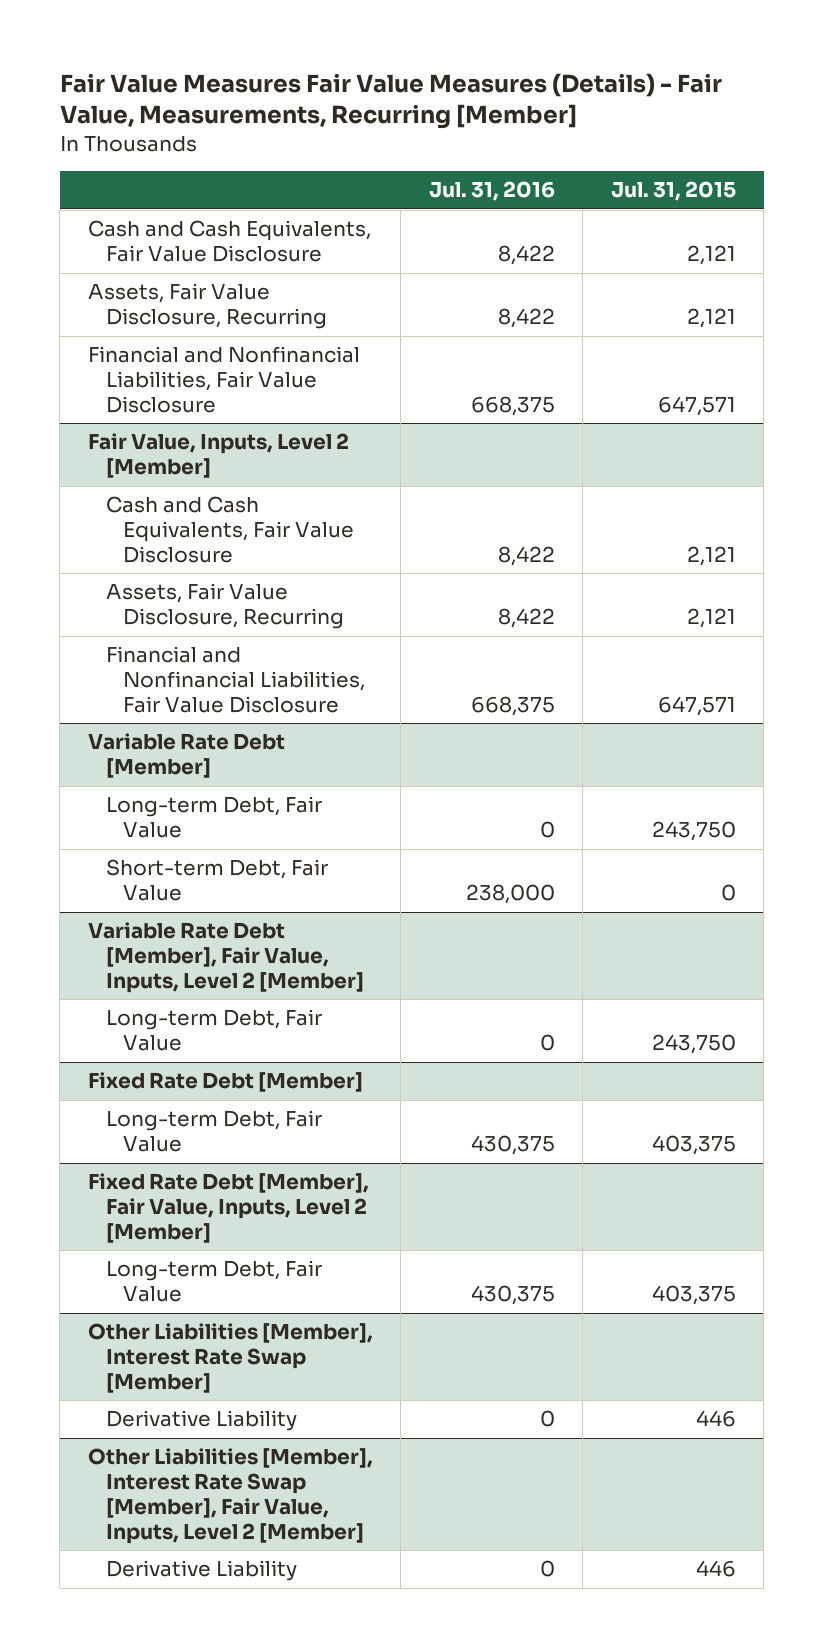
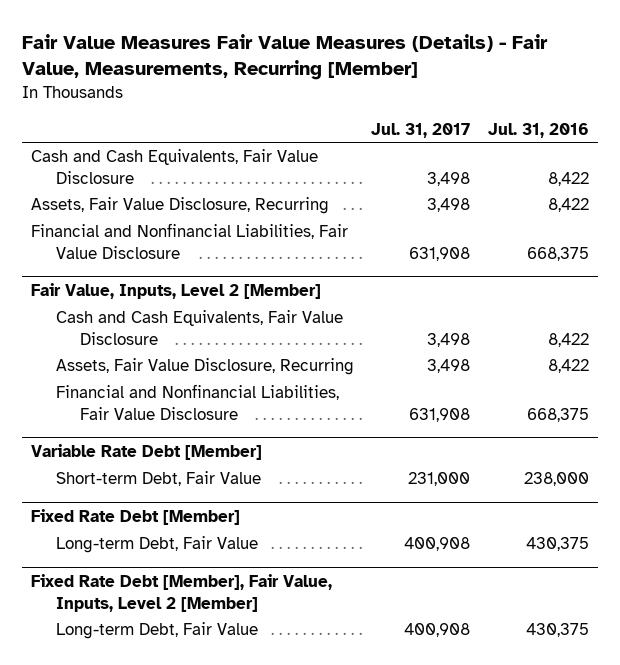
[610,181,736,202] Jul. 31, 2015 -> none
none -> [371,122,471,138] Jul. 31, 2017
[105,796,322,839] Long-term Debt, Fair Value -> none
[87,922,364,993] Variable Rate Debt [Member], Fair Value, Inputs, Level 2 [Member] -> none
[105,1009,322,1052] Long-term Debt, Fair Value -> none
[87,1323,373,1393] Other Liabilities [Member], Interest Rate Swap [Member] -> none
[105,1410,297,1432] Derivative Liability -> none
[87,1448,373,1544] Other Liabilities [Member], Interest Rate Swap [Member], Fair Value, Inputs, Level 2 [Member] -> none
[105,1560,297,1582] Derivative Liability -> none

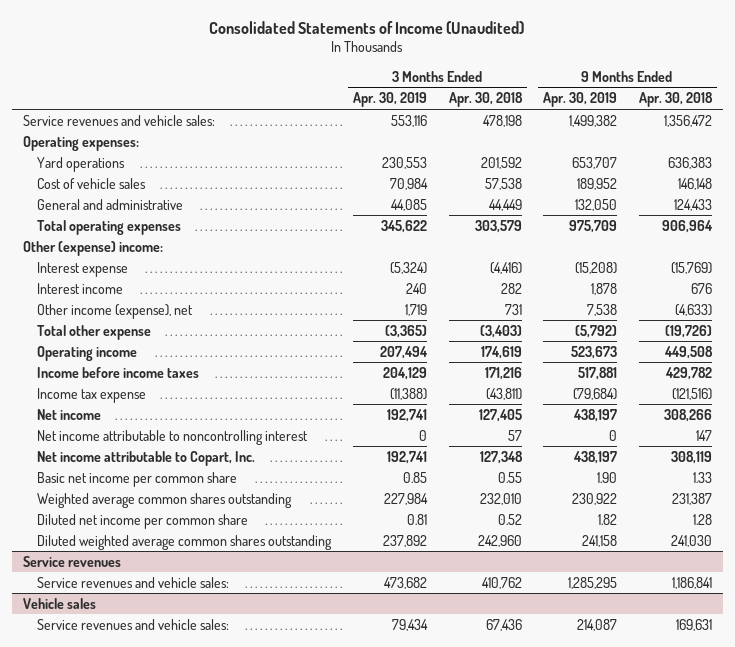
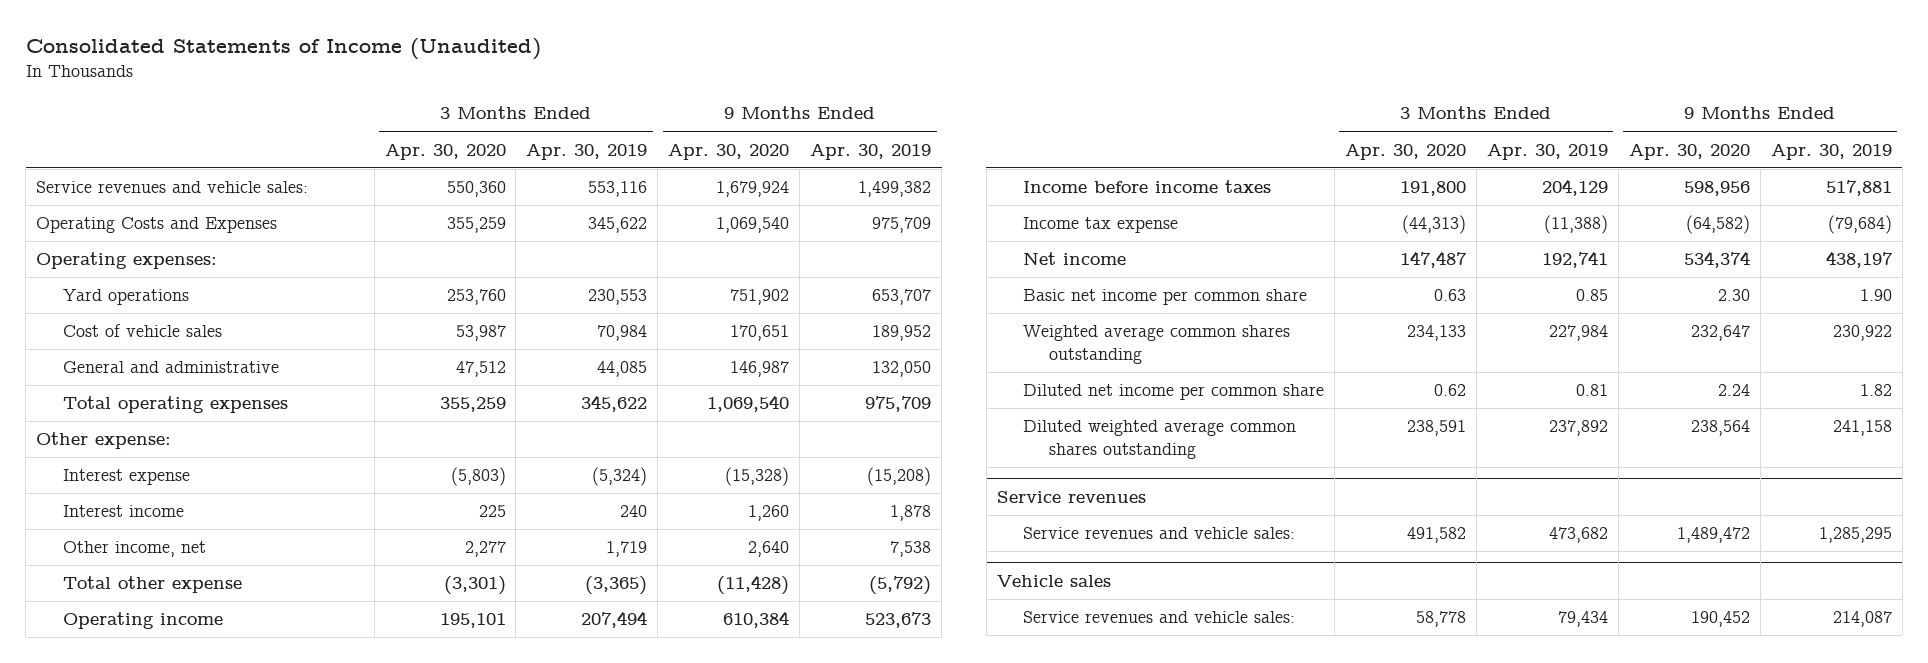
[448,92,523,108] Apr. 30, 2018 -> none
[638,92,713,108] Apr. 30, 2018 -> none
none -> [384,143,506,160] Apr. 30, 2020
none -> [668,143,790,160] Apr. 30, 2020
none -> [36,217,278,234] Operating Costs and Expenses
[22,240,163,256] Other (expense) income: -> [36,432,172,450] Other expense:
[37,303,194,319] Other income (expense), net -> [62,541,206,558] Other income, net
[37,429,309,445] Net income attributable to noncontrolling interest -> none
[37,450,256,466] Net income attributable to Copart, Inc. -> none

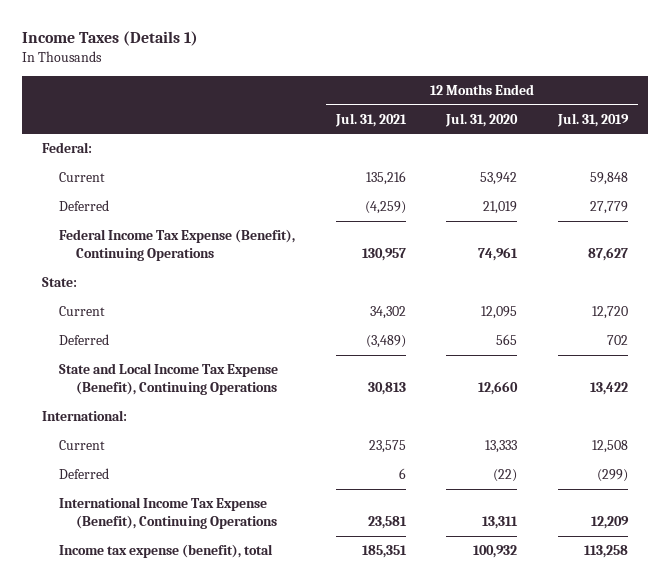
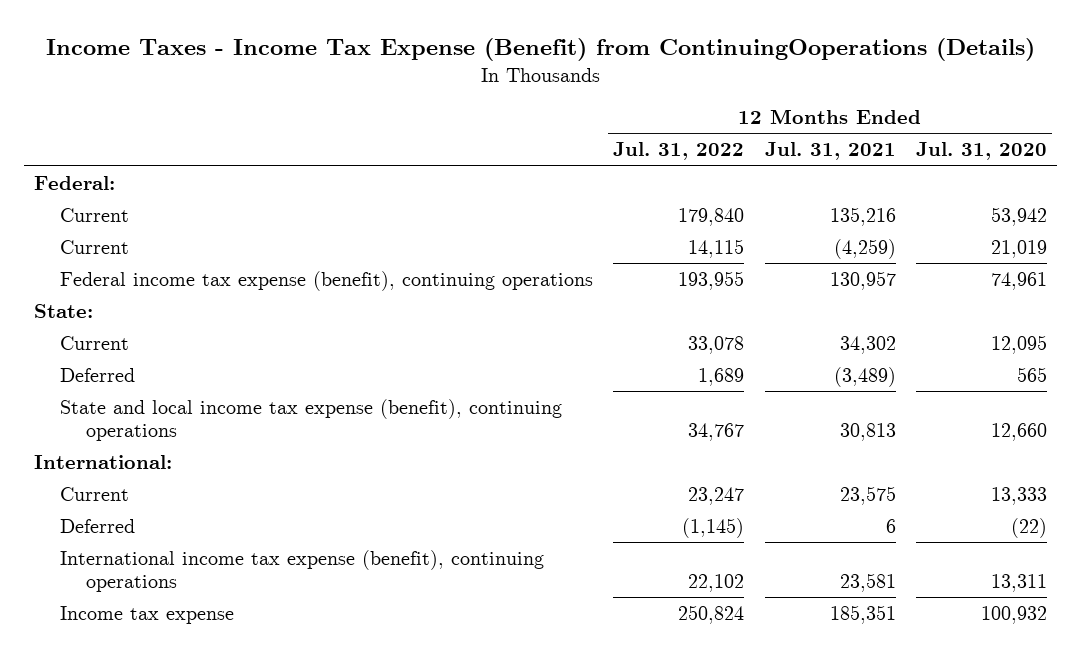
[21,31,198,47] Income Taxes (Details 1) -> [45,37,1035,61] Income Taxes - Income Tax Expense (Benefit) from ContinuingOoperations (Details)
[557,112,630,127] Jul. 31, 2019 -> none
none -> [613,142,745,161] Jul. 31, 2022
[59,200,110,212] Deferred -> [60,239,130,254] Current
[59,229,296,261] Federal Income Tax Expense (Benefit), Continuing Operations -> [60,270,594,291] Federal income tax expense (benefit), continuing operations
[59,363,279,395] State and Local Income Tax Expense (Benefit), Continuing Operations -> [60,398,563,441] State and local income tax expense (benefit), continuing operations
[59,497,278,529] International Income Tax Expense (Benefit), Continuing Operations -> [60,549,545,592] International income tax expense (benefit), continuing operations
[59,544,274,559] Income tax expense (benefit), total -> [60,605,235,624] Income tax expense

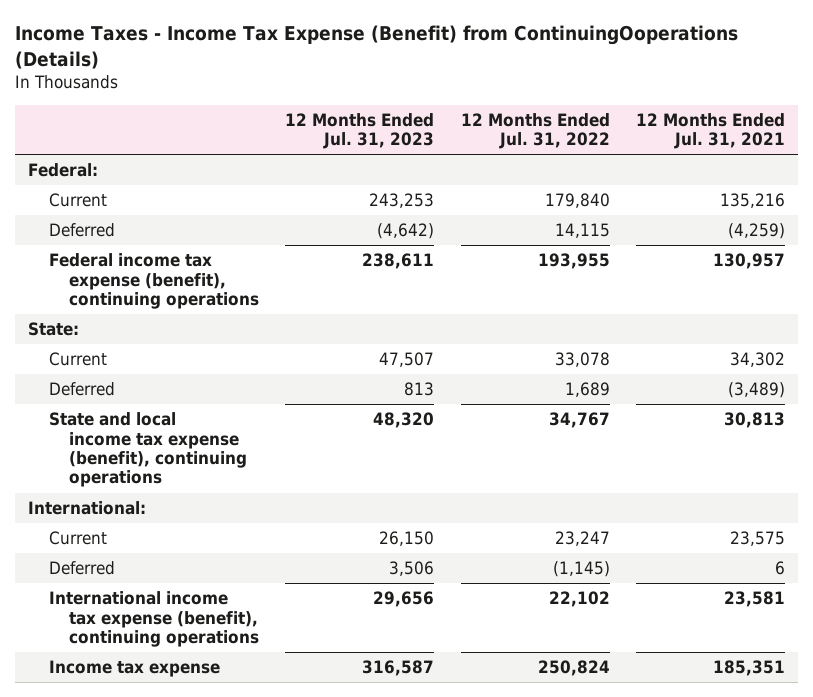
[915,142,1047,161] Jul. 31, 2020 -> none
none -> [285,112,435,150] 12 Months Ended Jul. 31, 2023
[60,239,130,254] Current -> [48,223,115,238] Deferred

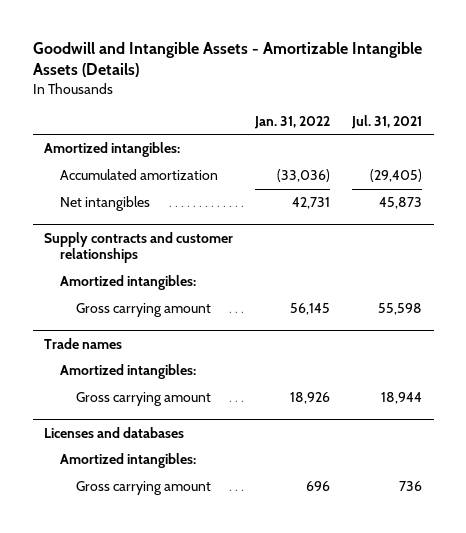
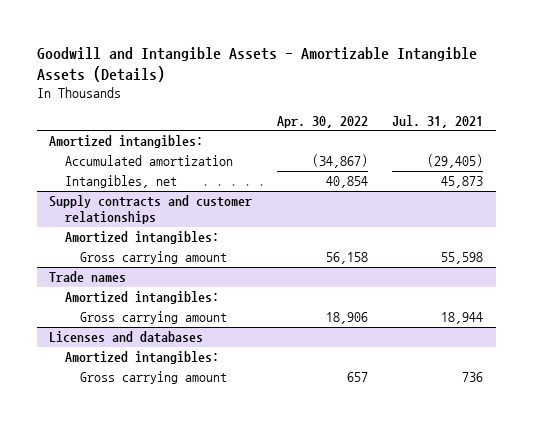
[254,115,331,129] Jan. 31, 2022 -> none
none -> [276,115,368,128] Apr. 30, 2022
[59,196,150,212] Net intangibles -> [64,175,177,189] Intangibles, net

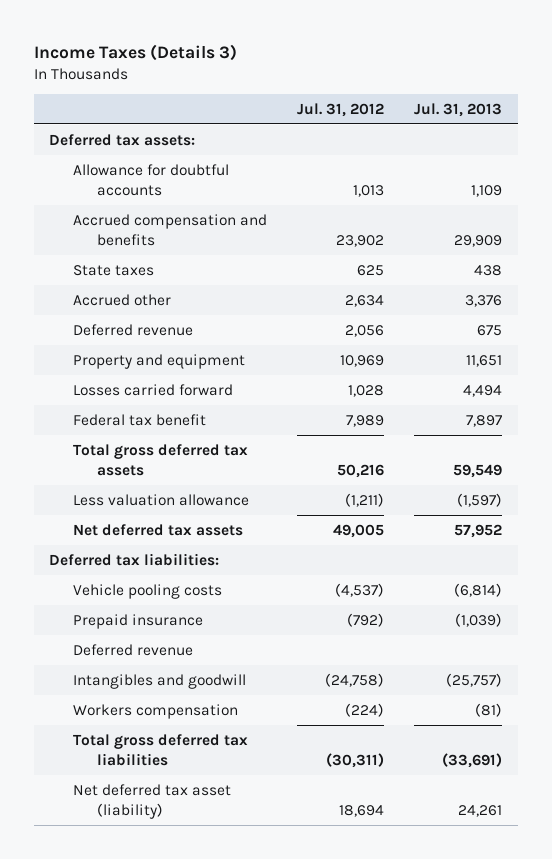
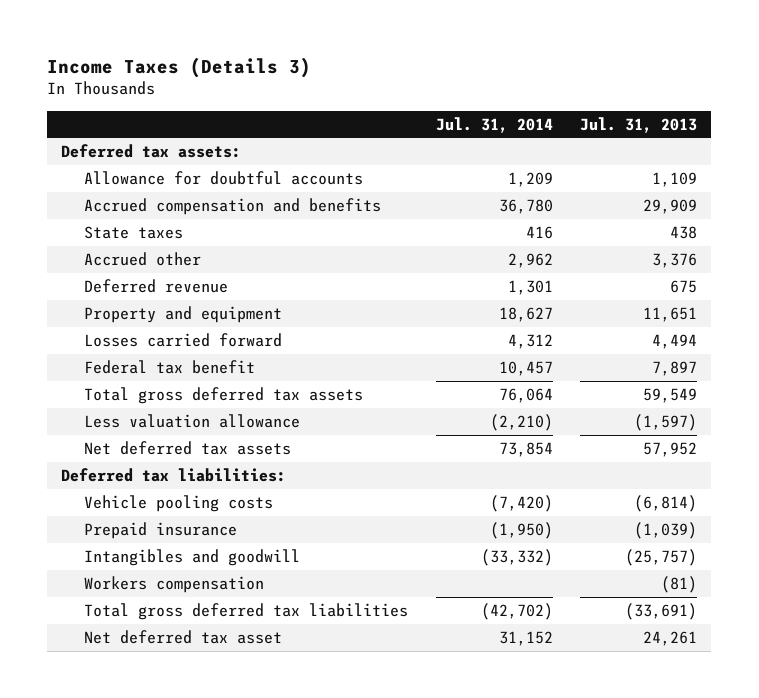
[297,102,385,117] Jul. 31, 2012 -> none
none -> [435,116,553,133] Jul. 31, 2014
[73,643,194,656] Deferred revenue -> none
[73,783,232,819] Net deferred tax asset (liability) -> [83,629,282,644] Net deferred tax asset

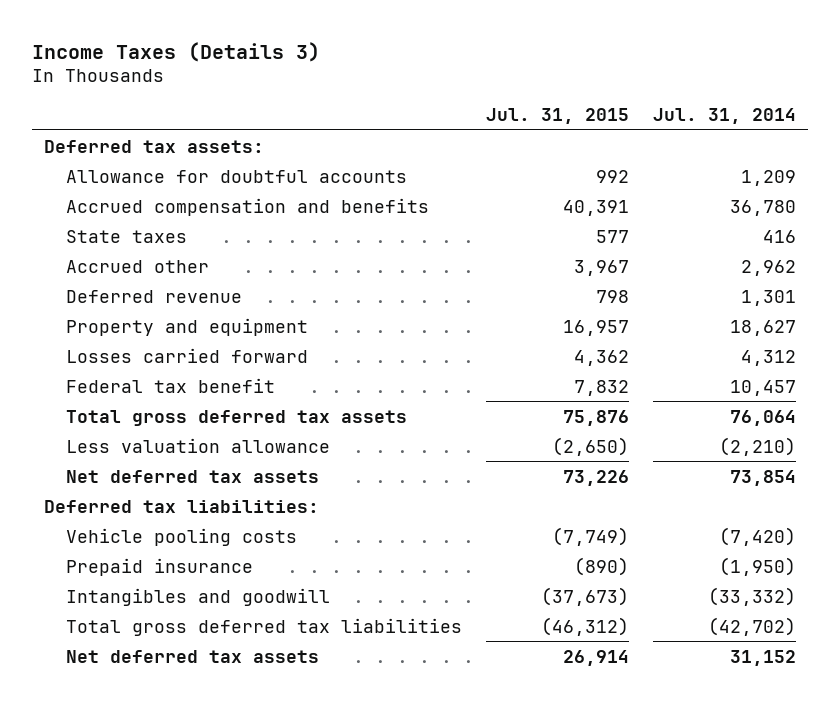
[580,116,698,133] Jul. 31, 2013 -> none
none -> [485,107,629,124] Jul. 31, 2015
[83,575,264,593] Workers compensation -> none
[83,629,282,644] Net deferred tax asset -> [65,649,319,663] Net deferred tax assets

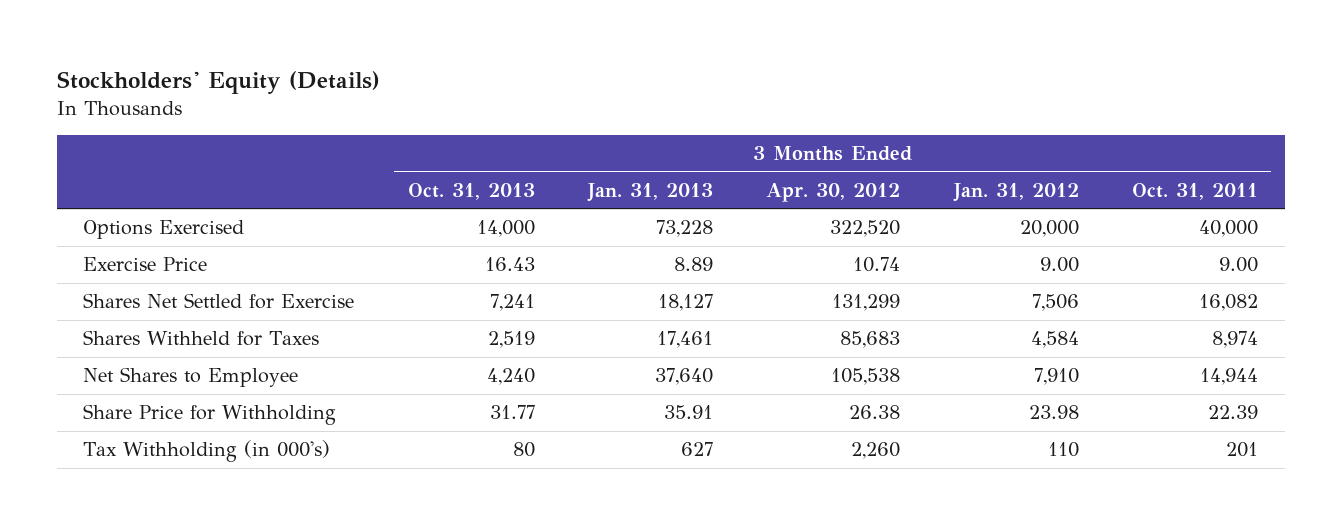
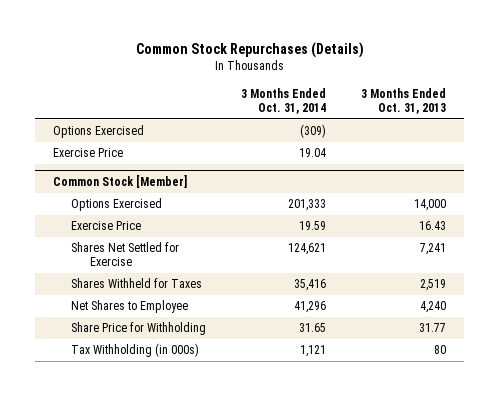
[56,70,380,94] Stockholders' Equity (Details) -> [135,42,364,59] Common Stock Repurchases (Details)
[586,182,713,202] Jan. 31, 2013 -> none
[766,182,901,202] Apr. 30, 2012 -> none
[952,182,1079,202] Jan. 31, 2012 -> none
[1131,182,1258,200] Oct. 31, 2011 -> none
none -> [241,87,327,114] 3 Months Ended Oct. 31, 2014
none -> [52,125,144,139] Options Exercised
none -> [52,148,123,158] Exercise Price
none -> [52,175,187,189] Common Stock [Member]
[83,440,331,463] Tax Withholding (in 000's) -> [71,343,200,358] Tax Withholding (in 000s)

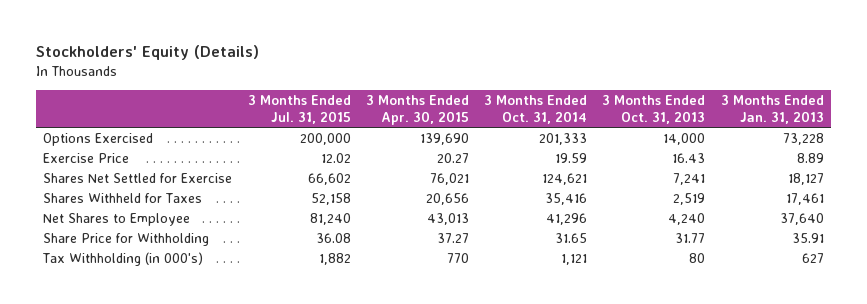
[135,42,364,59] Common Stock Repurchases (Details) -> [35,45,259,61] Stockholders' Equity (Details)
none -> [247,95,351,124] 3 Months Ended Jul. 31, 2015
none -> [365,95,469,125] 3 Months Ended Apr. 30, 2015
none -> [720,95,824,124] 3 Months Ended Jan. 31, 2013
[52,125,144,139] Options Exercised -> none
[52,148,123,158] Exercise Price -> none
[52,175,187,189] Common Stock [Member] -> none
[71,343,200,358] Tax Withholding (in 000s) -> [42,251,204,266] Tax Withholding (in 000's)

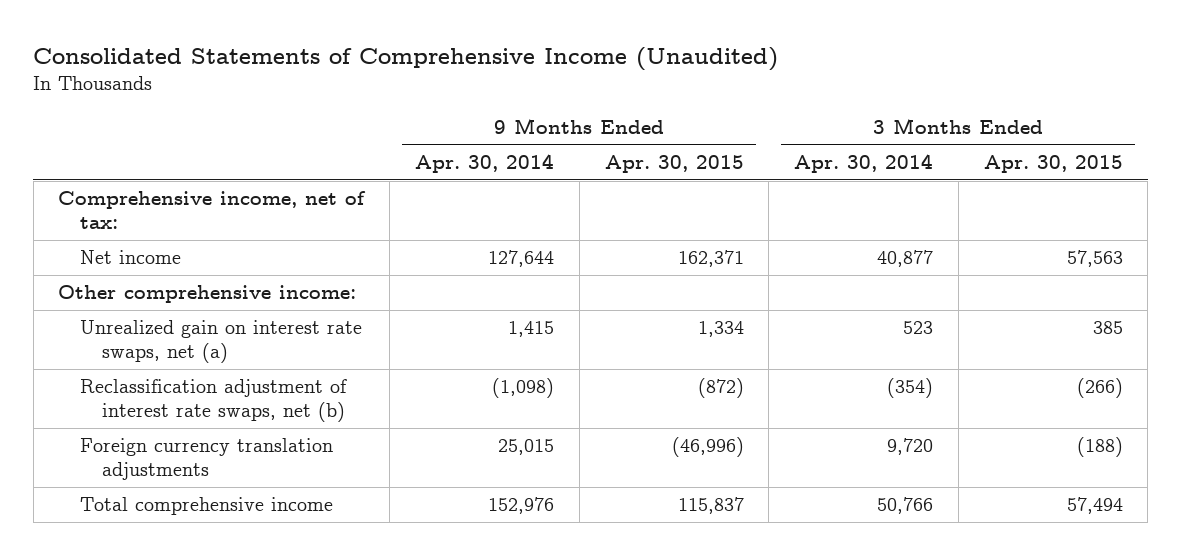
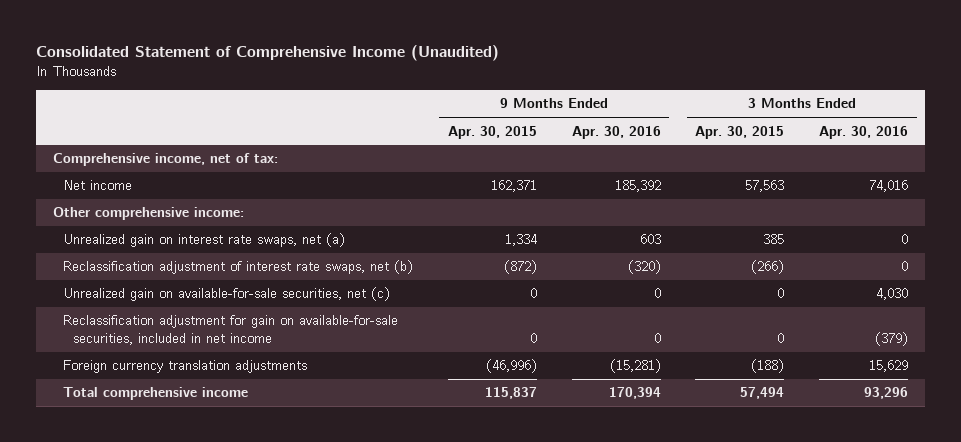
[33,46,779,71] Consolidated Statements of Comprehensive Income (Unaudited) -> [35,45,499,62] Consolidated Statement of Comprehensive Income (Unaudited)
[415,154,555,174] Apr. 30, 2014 -> none
[794,154,934,174] Apr. 30, 2014 -> none
none -> [571,125,661,139] Apr. 30, 2016
none -> [818,125,908,139] Apr. 30, 2016
none -> [63,287,391,302] Unrealized gain on available-for-sale securities, net (c)
none -> [63,315,399,345] Reclassification adjustment for gain on available-for-sale securities, included in net income

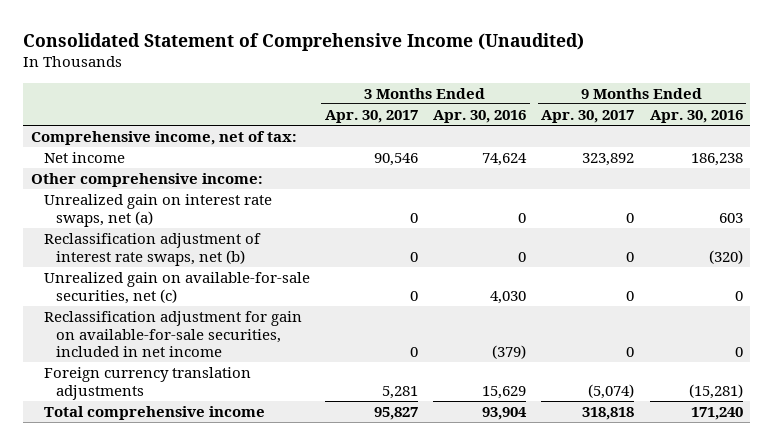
[447,125,537,139] Apr. 30, 2015 -> none
[695,125,785,139] Apr. 30, 2015 -> none
none -> [324,109,418,123] Apr. 30, 2017
none -> [541,109,635,123] Apr. 30, 2017
[614,180,661,193] 185,392 -> [690,153,743,167] 186,238
[868,180,908,193] 74,016 -> [482,153,528,167] 74,624
[608,387,661,400] 170,394 -> [690,407,743,421] 171,240
[863,387,908,400] 93,296 -> [482,407,528,421] 93,904

